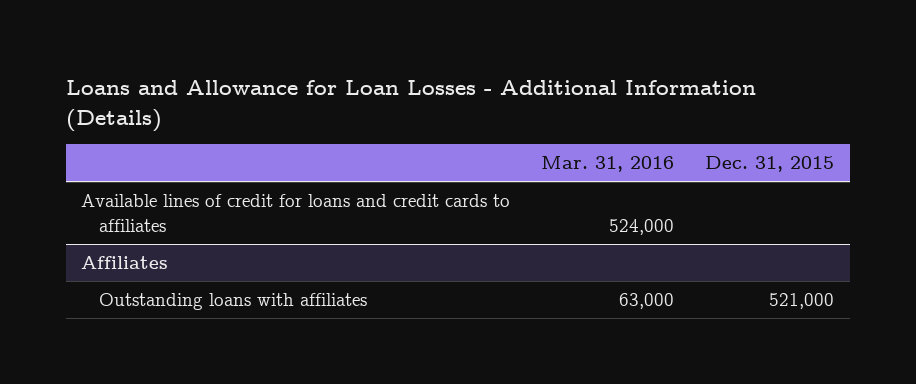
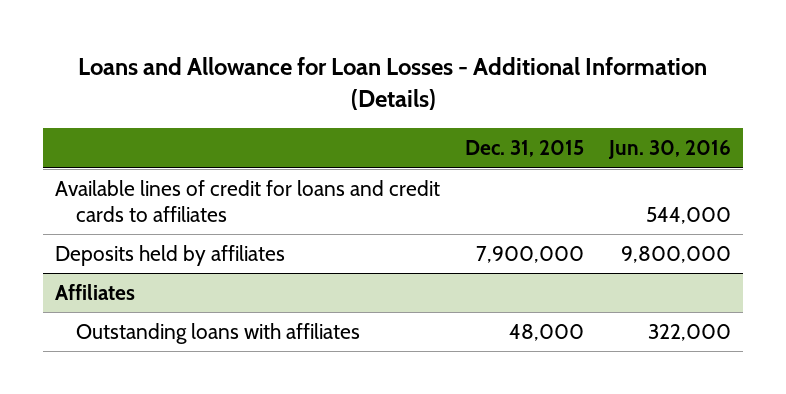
[541,156,675,173] Mar. 31, 2016 -> none
none -> [607,140,731,160] Jun. 30, 2016
none -> [55,244,286,266] Deposits held by affiliates
[769,293,835,310] 521,000 -> [508,323,584,341] 48,000

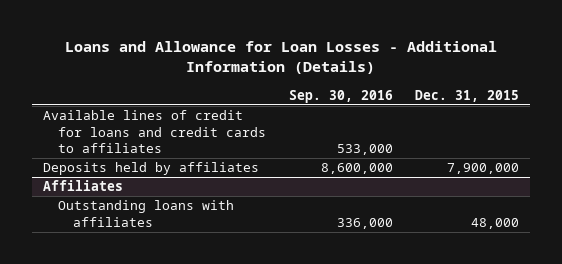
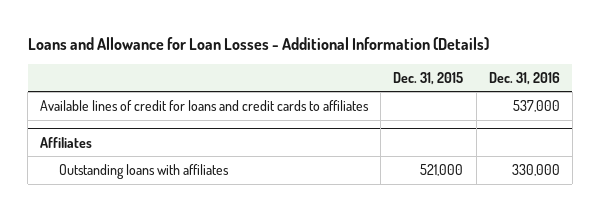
[288,89,393,103] Sep. 30, 2016 -> none
none -> [488,71,560,85] Dec. 31, 2016
[43,162,260,176] Deposits held by affiliates -> none
[471,217,520,229] 48,000 -> [420,163,464,176] 521,000

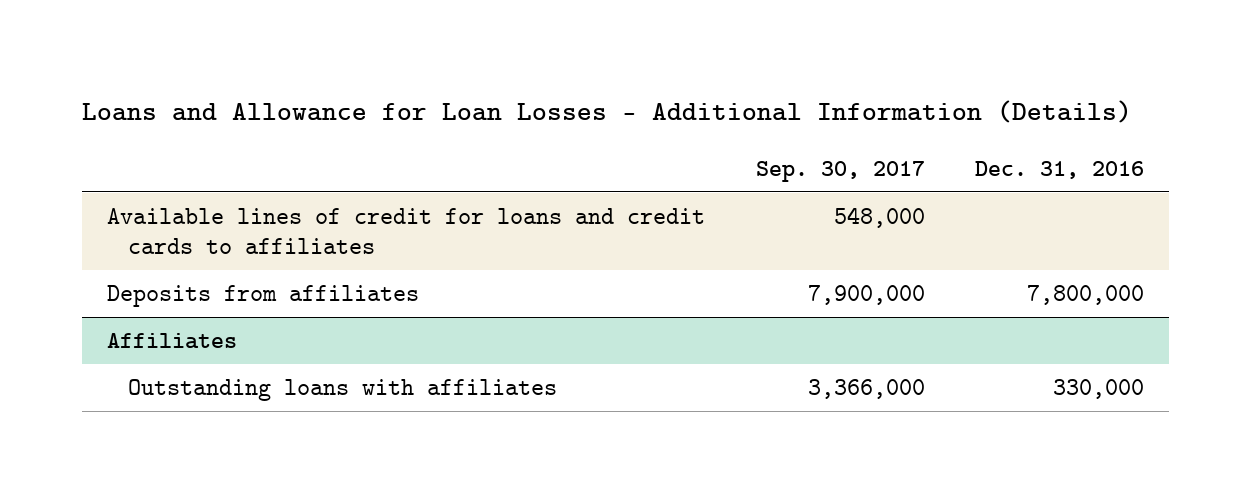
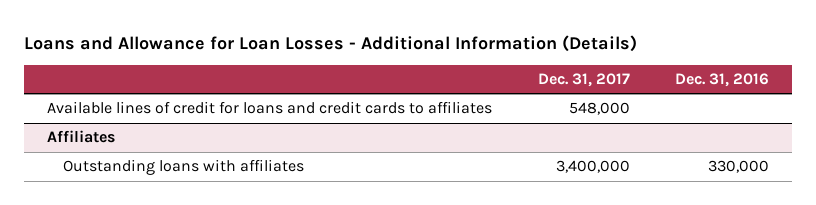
[755,160,925,182] Sep. 30, 2017 -> none
none -> [537,73,630,88] Dec. 31, 2017
[107,285,420,308] Deposits from affiliates -> none

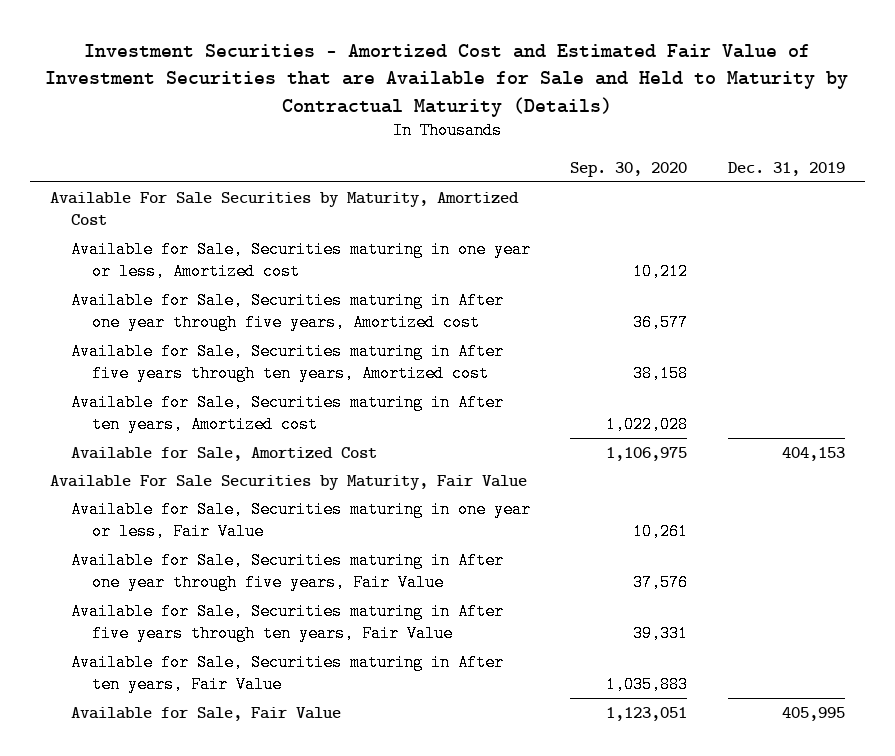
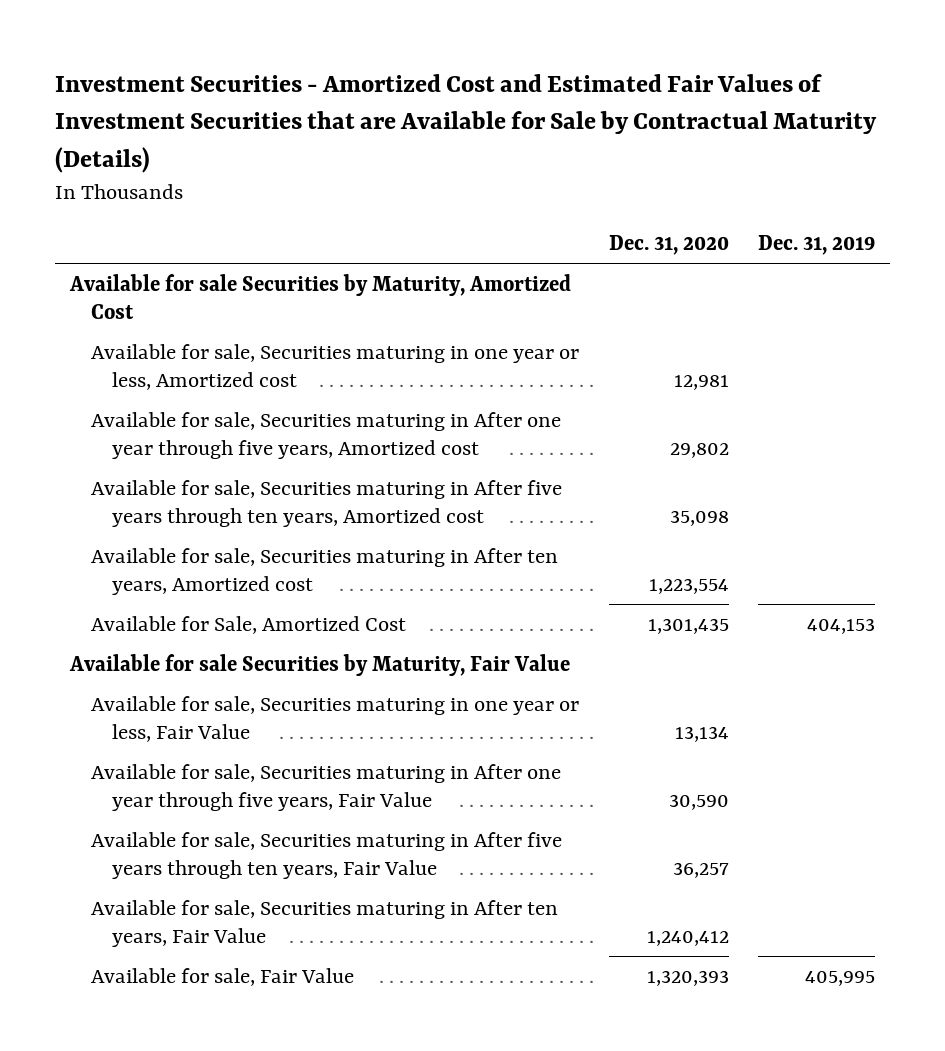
[45,43,849,117] Investment Securities - Amortized Cost and Estimated Fair Value of Investment Securities that are Available for Sale and Held to Maturity by Contractual Maturity (Details) -> [54,74,877,173] Investment Securities - Amortized Cost and Estimated Fair Values of Investment Securities that are Available for Sale by Contractual Maturity (Details)
[570,161,688,177] Sep. 30, 2020 -> none
none -> [608,235,729,256] Dec. 31, 2020
[49,191,519,226] Available For Sale Securities by Maturity, Amortized Cost -> [68,273,571,319] Available for sale Securities by Maturity, Amortized Cost
[70,240,531,281] Available for Sale, Securities maturing in one year or less, Amortized cost -> [90,343,579,390] Available for sale, Securities maturing in one year or less, Amortized cost
[70,291,504,332] Available for Sale, Securities maturing in After one year through five years, Amortized cost -> [90,411,561,459] Available for sale, Securities maturing in After one year through five years, Amortized cost
[70,342,504,383] Available for Sale, Securities maturing in After five years through ten years, Amortized cost -> [90,479,562,527] Available for sale, Securities maturing in After five years through ten years, Amortized cost
[70,393,504,434] Available for Sale, Securities maturing in After ten years, Amortized cost -> [90,547,558,595] Available for sale, Securities maturing in After ten years, Amortized cost
[49,474,527,490] Available For Sale Securities by Maturity, Fair Value -> [68,653,570,676] Available for sale Securities by Maturity, Fair Value
[70,500,531,541] Available for Sale, Securities maturing in one year or less, Fair Value -> [90,695,579,742] Available for sale, Securities maturing in one year or less, Fair Value
[70,551,504,592] Available for Sale, Securities maturing in After one year through five years, Fair Value -> [90,763,561,811] Available for sale, Securities maturing in After one year through five years, Fair Value
[70,602,504,643] Available for Sale, Securities maturing in After five years through ten years, Fair Value -> [90,831,562,879] Available for sale, Securities maturing in After five years through ten years, Fair Value
[70,653,504,694] Available for Sale, Securities maturing in After ten years, Fair Value -> [90,899,558,947] Available for sale, Securities maturing in After ten years, Fair Value
[70,706,341,721] Available for Sale, Fair Value -> [90,967,354,986] Available for sale, Fair Value

